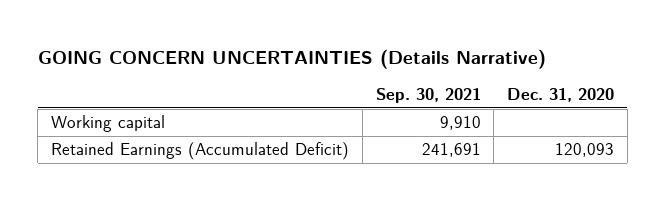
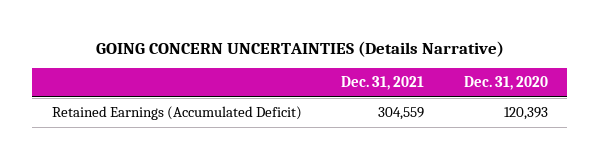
[375,87,481,103] Sep. 30, 2021 -> none
none -> [341,76,425,91] Dec. 31, 2021
[51,115,166,133] Working capital -> none
[555,143,615,158] 120,093 -> [503,107,548,121] 120,393

